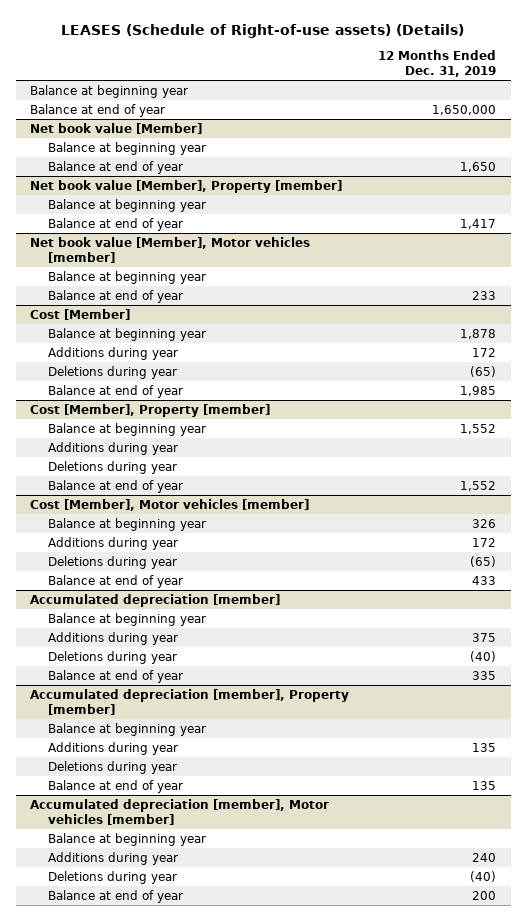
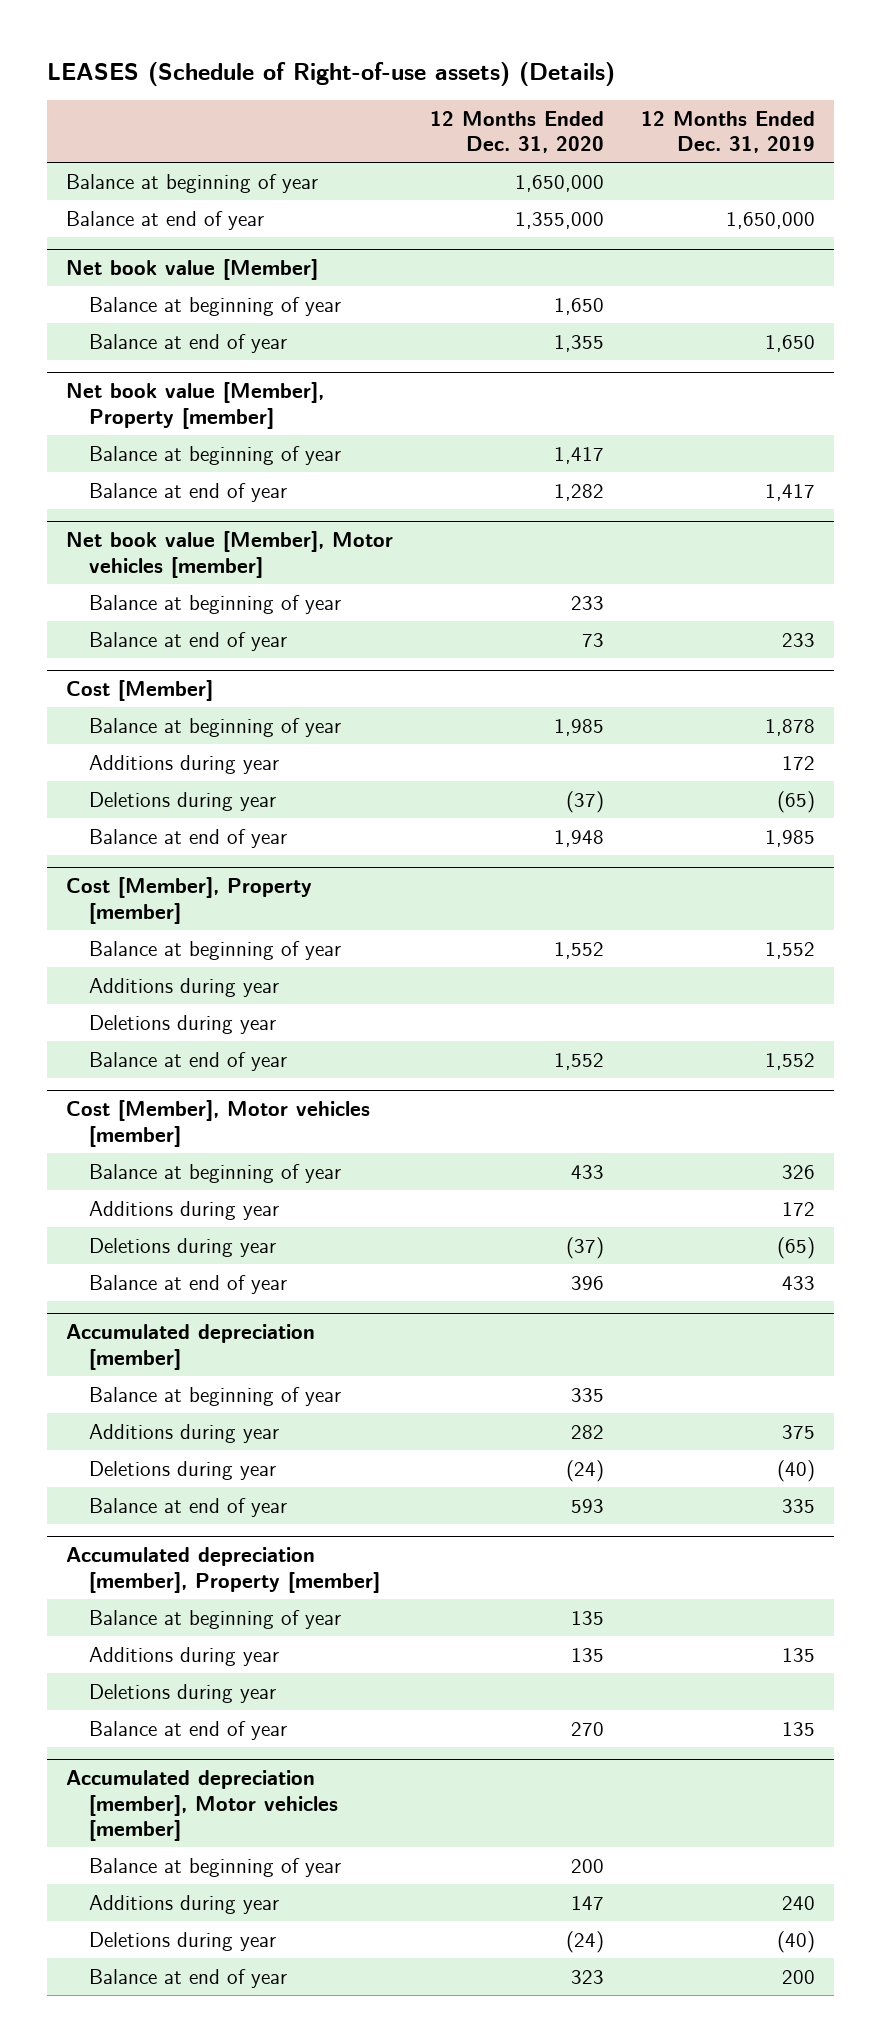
none -> [429,111,604,154] 12 Months Ended Dec. 31, 2020
[30,84,189,98] Balance at beginning year -> [65,173,318,193] Balance at beginning of year
[47,141,206,155] Balance at beginning year -> [88,296,341,316] Balance at beginning of year
[47,198,206,212] Balance at beginning year -> [88,445,341,465] Balance at beginning of year
[47,270,206,284] Balance at beginning year -> [88,594,341,614] Balance at beginning of year
[47,327,206,341] Balance at beginning year -> [88,717,341,737] Balance at beginning of year
[47,422,206,436] Balance at beginning year -> [88,940,341,960] Balance at beginning of year
[47,517,206,531] Balance at beginning year -> [88,1163,341,1183] Balance at beginning of year
[47,612,206,626] Balance at beginning year -> [88,1386,341,1406] Balance at beginning of year
[47,722,206,736] Balance at beginning year -> [88,1609,341,1629] Balance at beginning of year
[47,832,206,846] Balance at beginning year -> [88,1857,341,1877] Balance at beginning of year

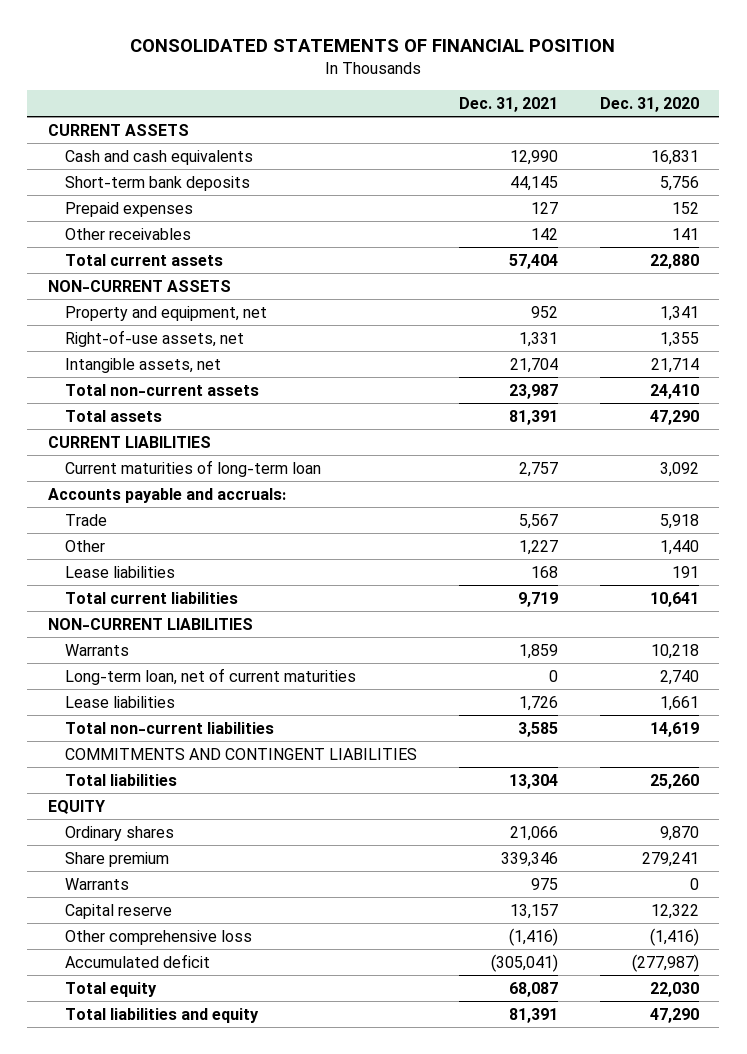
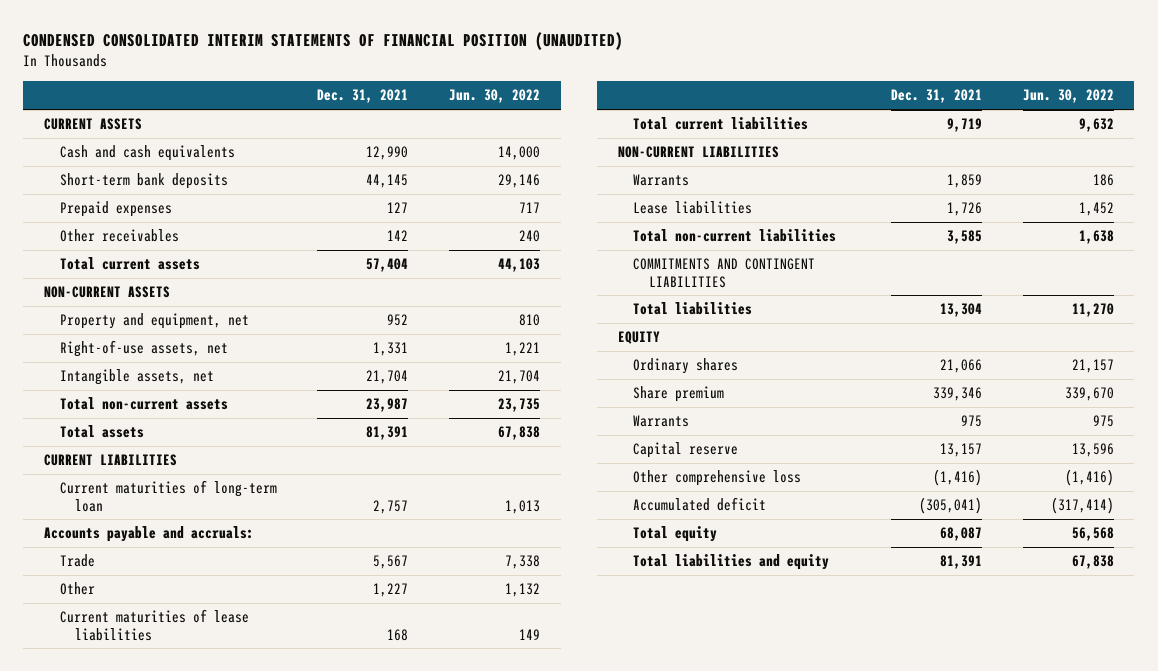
[130,39,616,53] CONSOLIDATED STATEMENTS OF FINANCIAL POSITION -> [23,32,624,51] CONDENSED CONSOLIDATED INTERIM STATEMENTS OF FINANCIAL POSITION (UNAUDITED)
[599,96,699,112] Dec. 31, 2020 -> none
none -> [449,89,541,104] Jun. 30, 2022
[65,565,176,578] Lease liabilities -> [59,609,249,641] Current maturities of lease liabilities
[65,667,357,685] Long-term loan, net of current maturities -> none

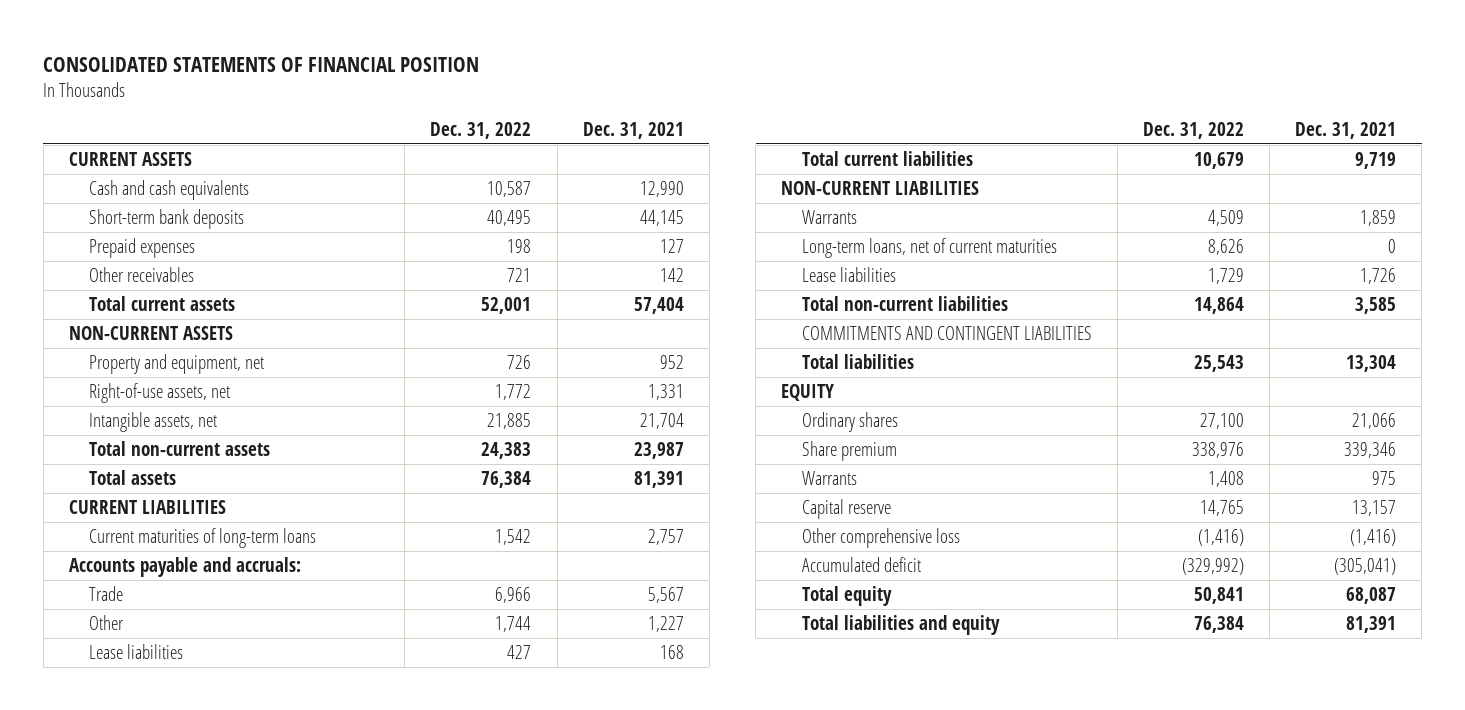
[23,32,624,51] CONDENSED CONSOLIDATED INTERIM STATEMENTS OF FINANCIAL POSITION (UNAUDITED) -> [43,56,480,72] CONSOLIDATED STATEMENTS OF FINANCIAL POSITION
[449,89,541,104] Jun. 30, 2022 -> none
none -> [430,121,532,139] Dec. 31, 2022
[59,480,277,512] Current maturities of long-term loan -> [89,527,317,548] Current maturities of long-term loans
[59,609,249,641] Current maturities of lease liabilities -> [89,643,184,659] Lease liabilities
none -> [801,237,1057,258] Long-term loans, net of current maturities

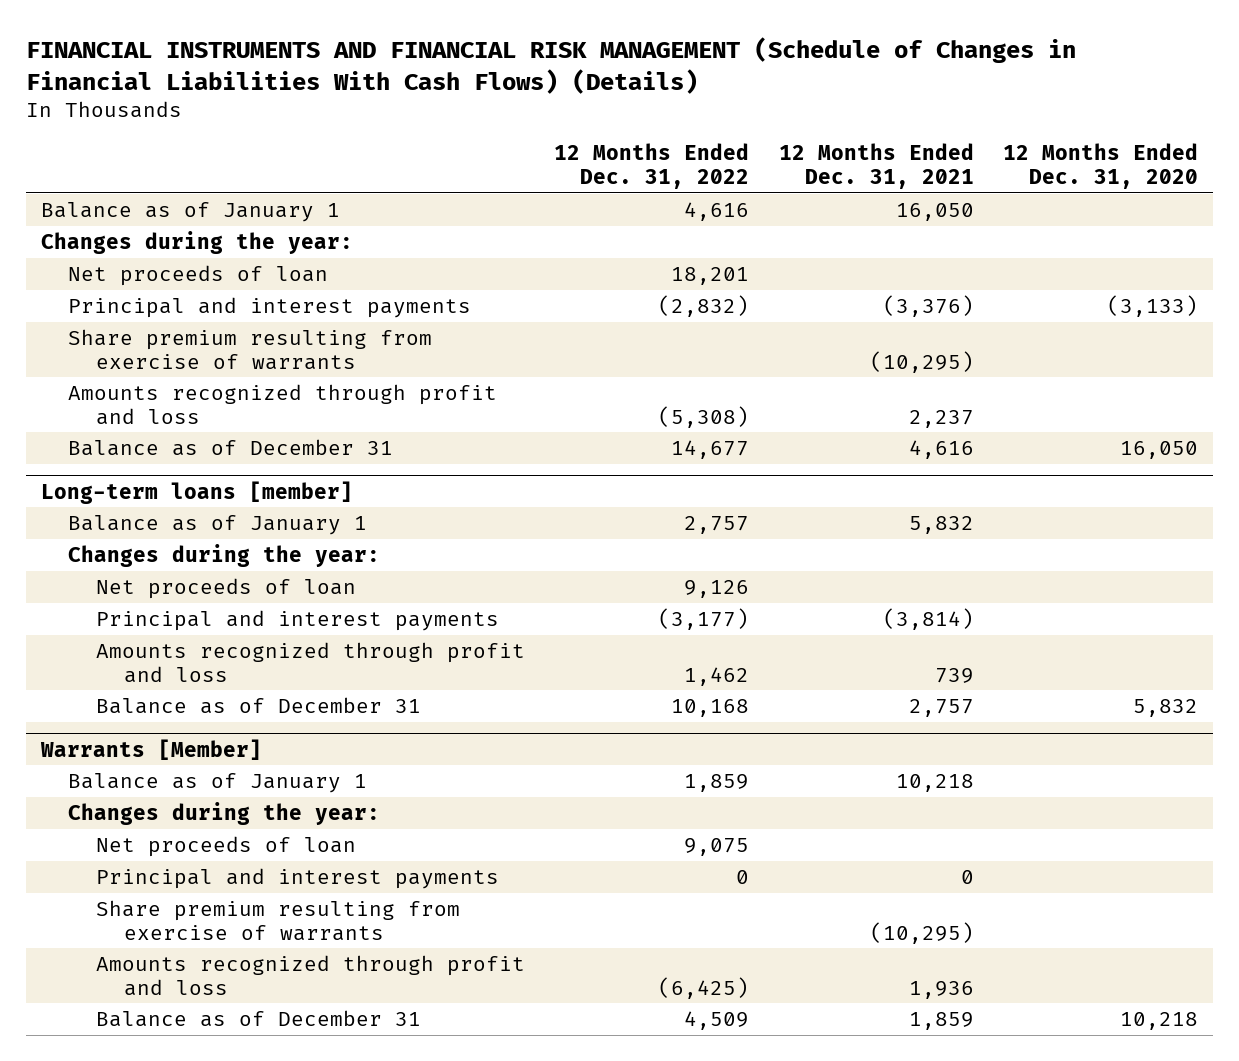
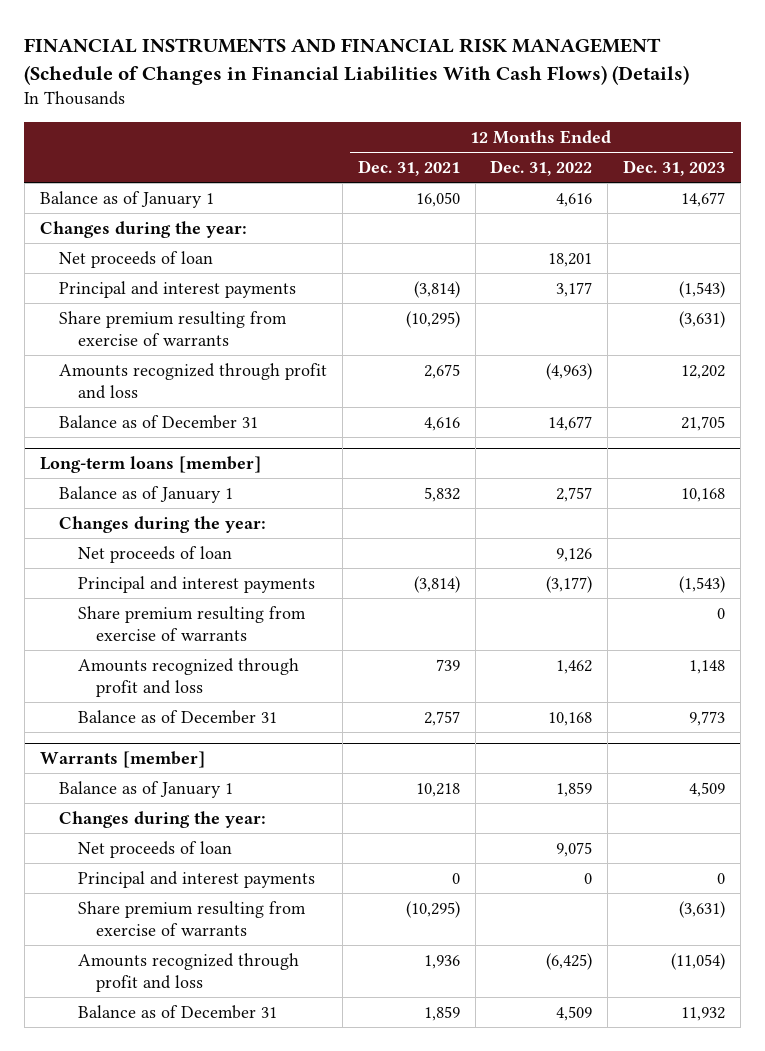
[1002,143,1198,190] 12 Months Ended Dec. 31, 2020 -> none
none -> [623,160,726,177] Dec. 31, 2023
[658,294,750,317] (2,832) -> [556,281,593,297] 3,177
[882,294,974,317] (3,376) -> [413,280,460,298] (3,814)
[658,405,750,428] (5,308) -> [546,362,593,380] (4,963)
[908,409,974,428] 2,237 -> [423,363,460,379] 2,675
none -> [77,605,306,641] Share premium resulting from exercise of warrants
[39,738,262,760] Warrants [Member] -> [39,750,205,768] Warrants [member]

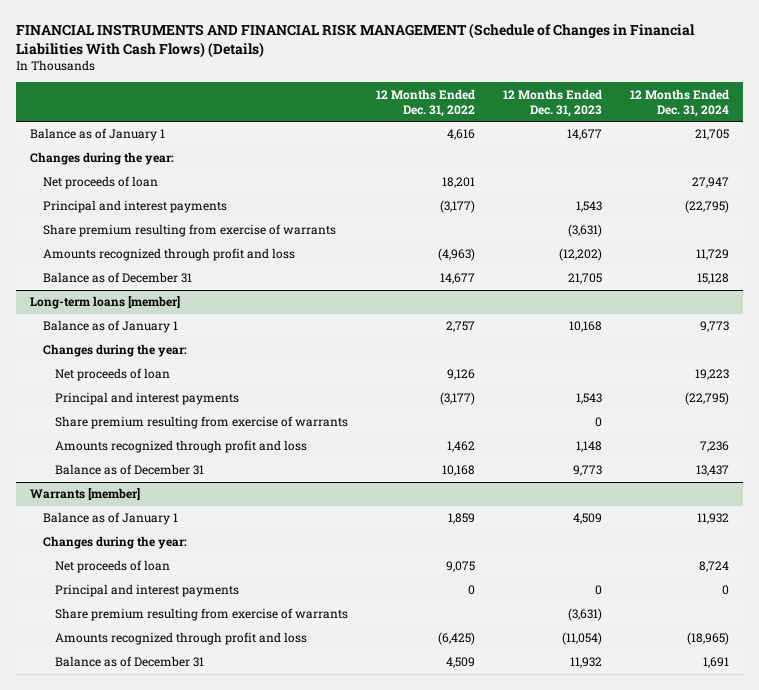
[357,160,460,177] Dec. 31, 2021 -> none
none -> [630,88,730,117] 12 Months Ended Dec. 31, 2024
[556,281,593,297] 3,177 -> [440,200,476,214] (3,177)
[679,280,726,298] (1,543) -> [576,201,603,213] 1,543
[681,364,726,379] 12,202 -> [559,248,603,262] (12,202)
[679,575,726,593] (1,543) -> [576,393,603,405] 1,543

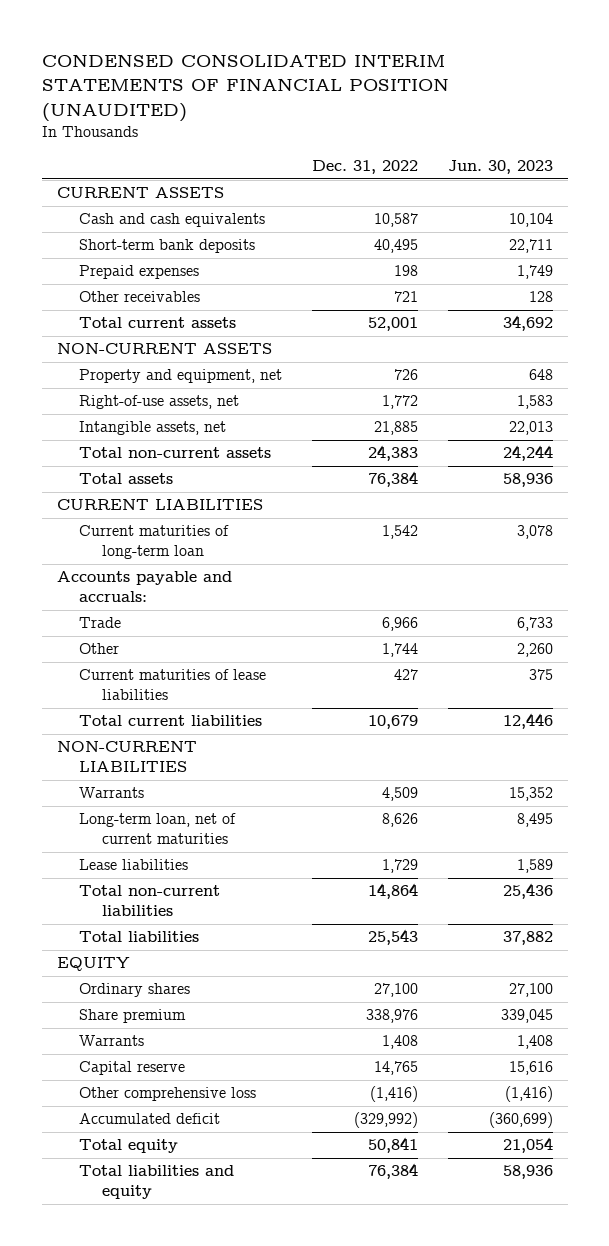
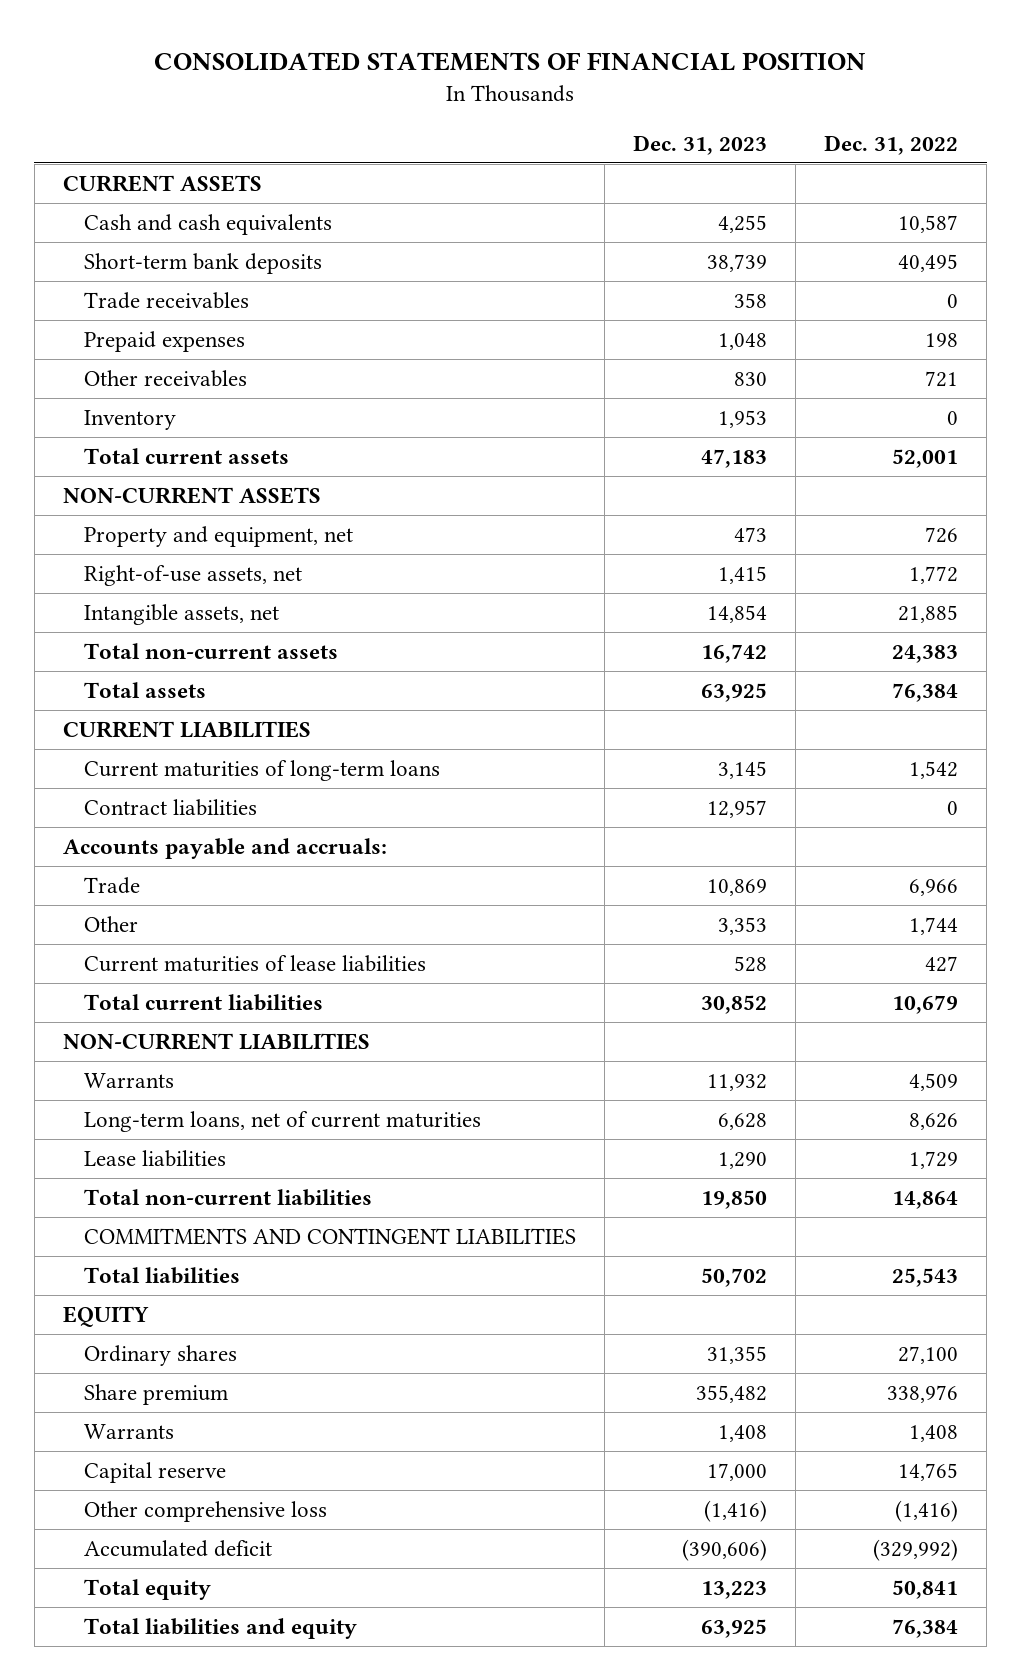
[41,53,449,122] CONDENSED CONSOLIDATED INTERIM STATEMENTS OF FINANCIAL POSITION (UNAUDITED) -> [154,51,867,71] CONSOLIDATED STATEMENTS OF FINANCIAL POSITION
[447,160,553,175] Jun. 30, 2023 -> none
none -> [633,134,768,155] Dec. 31, 2023
none -> [84,291,250,309] Trade receivables
none -> [84,409,177,430] Inventory
[79,525,230,560] Current maturities of long-term loan -> [84,759,441,781] Current maturities of long-term loans
none -> [84,798,258,816] Contract liabilities
[79,813,237,845] Long-term loan, net of current maturities -> [84,1110,482,1132] Long-term loans, net of current maturities
none -> [84,1227,577,1245] COMMITMENTS AND CONTINGENT LIABILITIES

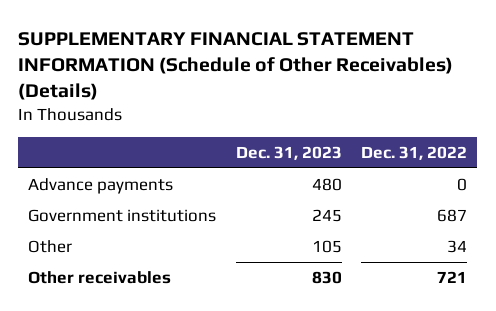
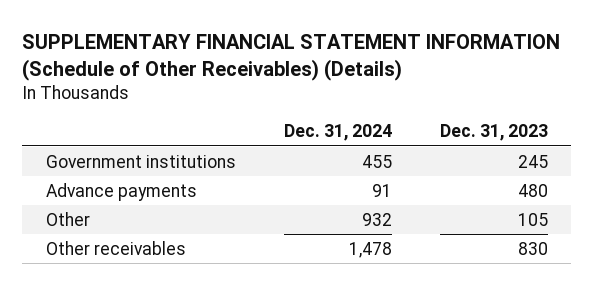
[361,145,468,160] Dec. 31, 2022 -> none
none -> [283,124,392,142] Dec. 31, 2024
[28,177,174,194] Advance payments -> [45,182,197,201] Advance payments

